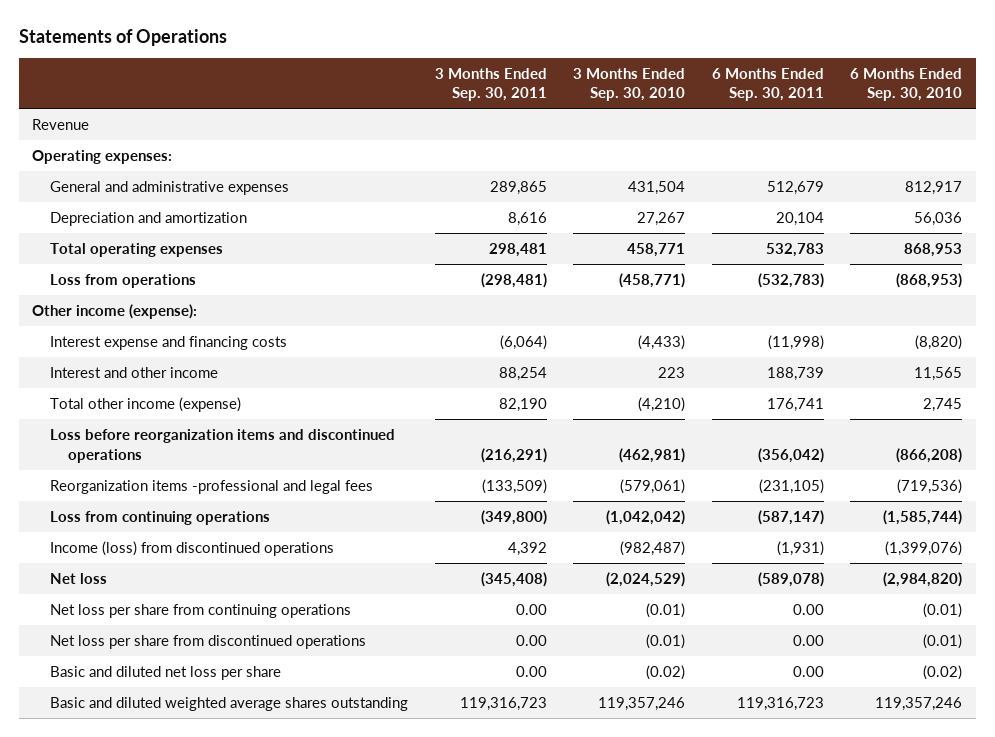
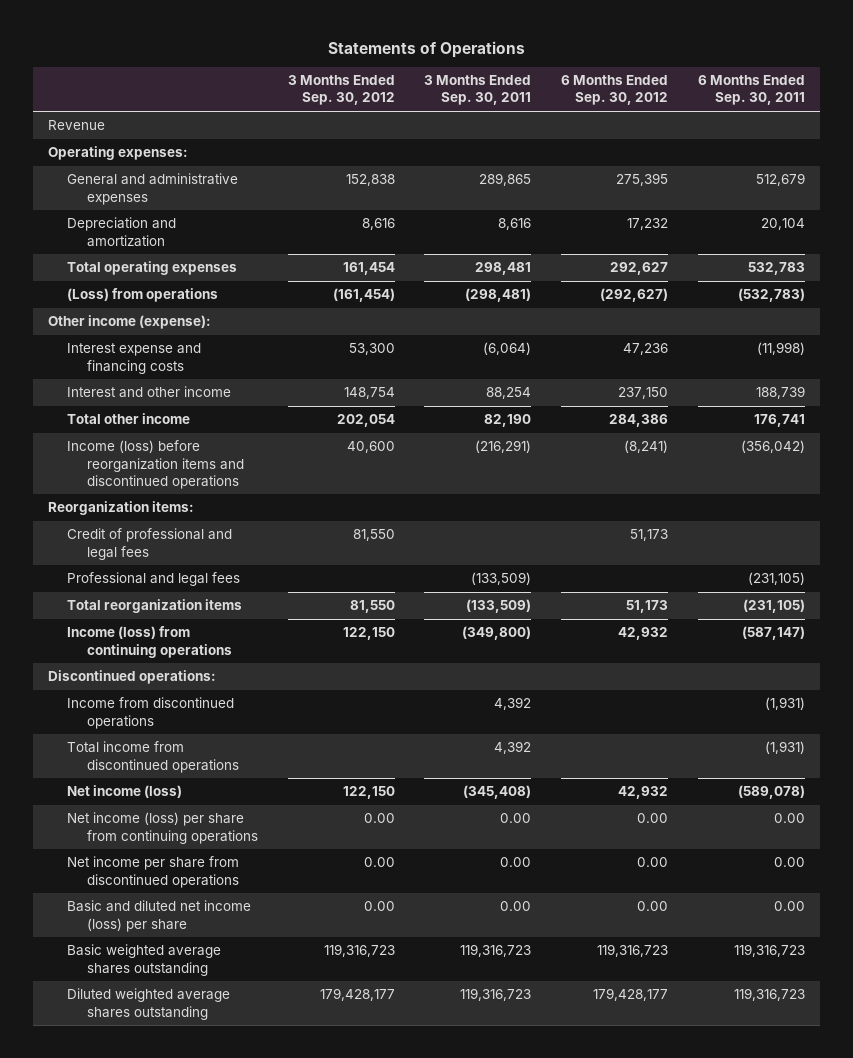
[573,67,686,102] 3 Months Ended Sep. 30, 2010 -> none
[850,67,963,102] 6 Months Ended Sep. 30, 2010 -> none
none -> [287,75,395,106] 3 Months Ended Sep. 30, 2012
none -> [561,75,669,106] 6 Months Ended Sep. 30, 2012
[50,274,197,289] Loss from operations -> [67,288,219,303] (Loss) from operations
[50,397,242,413] Total other income (expense) -> [67,413,191,425] Total other income
[50,429,396,463] Loss before reorganization items and discontinued operations -> [67,440,244,489] Income (loss) before reorganization items and discontinued operations
none -> [47,501,194,516] Reorganization items:
none -> [67,528,233,560] Credit of professional and legal fees
[50,480,374,495] Reorganization items -professional and legal fees -> [67,572,241,587] Professional and legal fees
none -> [67,599,243,614] Total reorganization items
[50,511,271,526] Loss from continuing operations -> [67,626,232,658] Income (loss) from continuing operations
none -> [47,670,216,685] Discontinued operations:
none -> [67,697,235,729] Income from discontinued operations
[50,541,335,557] Income (loss) from discontinued operations -> [67,741,239,773] Total income from discontinued operations
[50,573,108,585] Net loss -> [67,785,183,799] Net income (loss)
[50,604,352,619] Net loss per share from continuing operations -> [67,812,258,844] Net income (loss) per share from continuing operations
[50,635,367,650] Net loss per share from discontinued operations -> [67,856,240,888] Net income per share from discontinued operations
[50,666,282,681] Basic and diluted net loss per share -> [67,900,252,932] Basic and diluted net income (loss) per share
[50,697,409,712] Basic and diluted weighted average shares outstanding -> [67,944,222,976] Basic weighted average shares outstanding
none -> [67,988,231,1020] Diluted weighted average shares outstanding

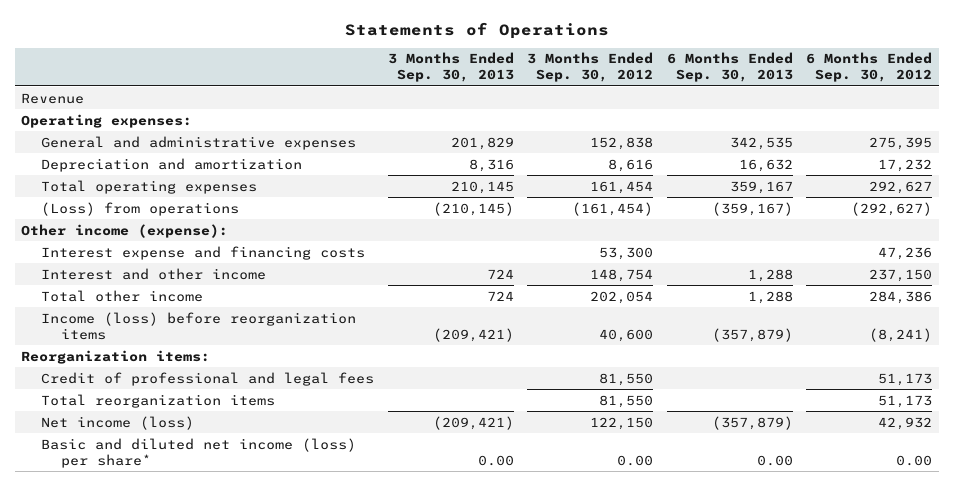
[424,75,532,106] 3 Months Ended Sep. 30, 2011 -> none
[698,75,806,106] 6 Months Ended Sep. 30, 2011 -> none
none -> [387,52,514,83] 3 Months Ended Sep. 30, 2013
none -> [666,52,793,83] 6 Months Ended Sep. 30, 2013
[67,440,244,489] Income (loss) before reorganization items and discontinued operations -> [41,311,357,340] Income (loss) before reorganization items
[67,572,241,587] Professional and legal fees -> none
[67,626,232,658] Income (loss) from continuing operations -> none
[47,670,216,685] Discontinued operations: -> none
[67,697,235,729] Income from discontinued operations -> none
[67,741,239,773] Total income from discontinued operations -> none
[67,812,258,844] Net income (loss) per share from continuing operations -> none
[67,856,240,888] Net income per share from discontinued operations -> none
[67,944,222,976] Basic weighted average shares outstanding -> none
[67,988,231,1020] Diluted weighted average shares outstanding -> none
[67,900,252,932] Basic and diluted net income (loss) per share -> [41,437,357,468] Basic and diluted net income (loss) per share*

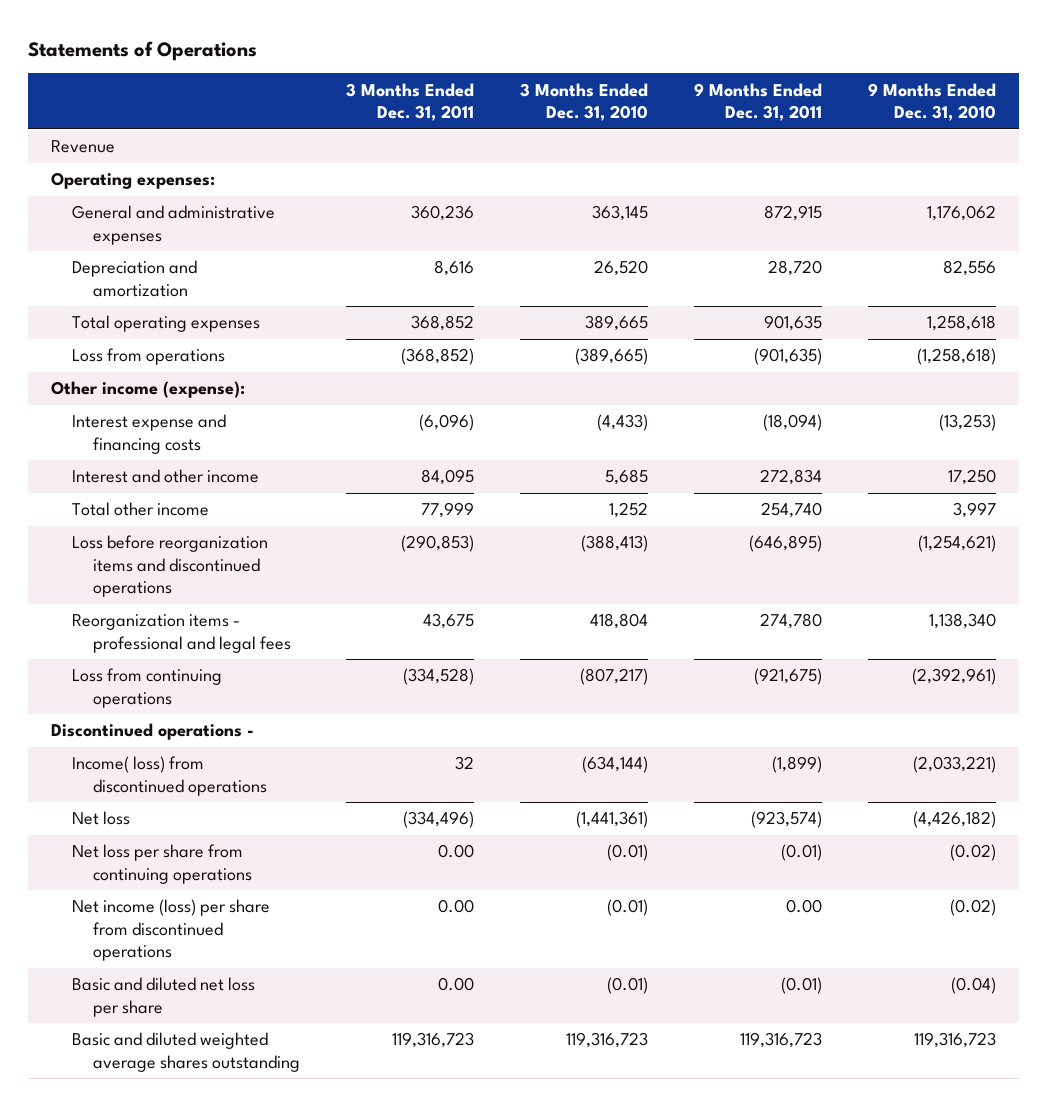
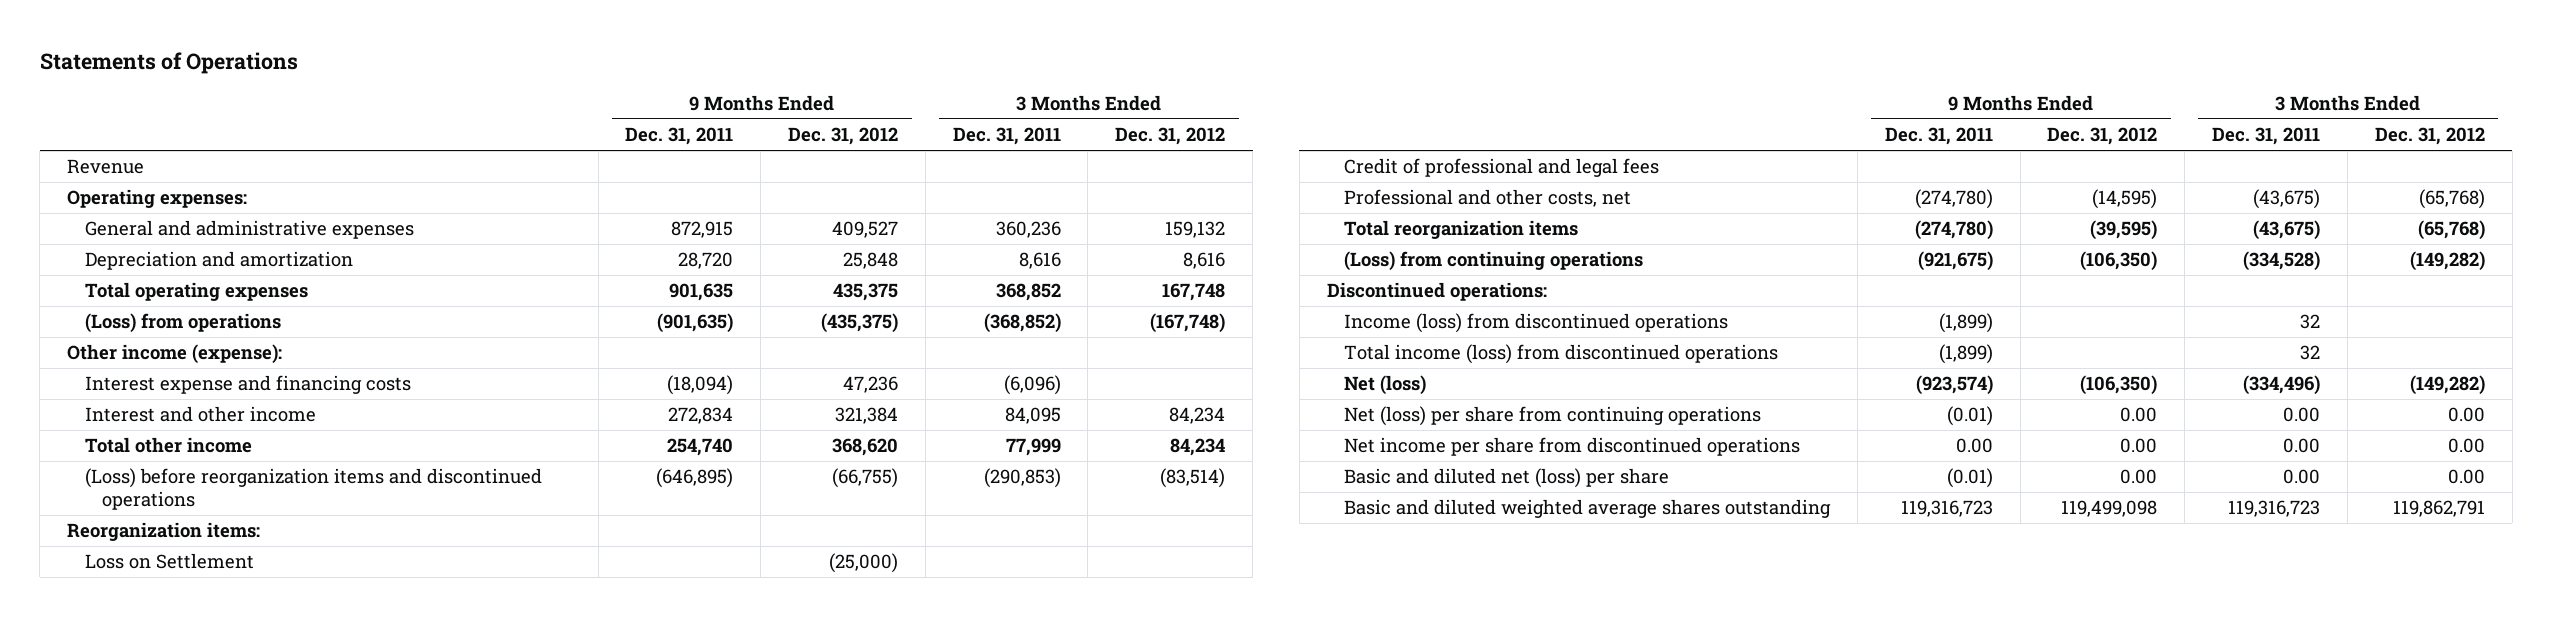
[520,82,649,122] 3 Months Ended Dec. 31, 2010 -> none
[868,82,997,122] 9 Months Ended Dec. 31, 2010 -> none
none -> [787,127,898,146] Dec. 31, 2012
none -> [1115,127,1226,146] Dec. 31, 2012
[72,348,226,366] Loss from operations -> [84,313,281,334] (Loss) from operations
[72,535,269,598] Loss before reorganization items and discontinued operations -> [84,468,542,511] (Loss) before reorganization items and discontinued operations
none -> [67,522,261,542] Reorganization items:
none -> [84,553,254,570] Loss on Settlement
none -> [1344,158,1660,178] Credit of professional and legal fees
[72,614,292,653] Reorganization items - professional and legal fees -> [1344,189,1632,208] Professional and other costs, net
[423,613,475,630] 43,675 -> [2253,189,2321,210] (43,675)
[760,613,823,630] 274,780 -> [1914,189,1993,210] (274,780)
none -> [1344,220,1579,240] Total reorganization items
[72,668,223,708] Loss from continuing operations -> [1344,251,1644,272] (Loss) from continuing operations
[50,723,254,741] Discontinued operations - -> [1326,282,1547,302] Discontinued operations:
none -> [1344,313,1729,334] Income (loss) from discontinued operations
[72,756,268,796] Income( loss) from discontinued operations -> [1344,344,1779,365] Total income (loss) from discontinued operations
[72,811,131,826] Net loss -> [1344,375,1427,396] Net (loss)
[72,844,253,884] Net loss per share from continuing operations -> [1344,406,1762,427] Net (loss) per share from continuing operations
[72,899,271,962] Net income (loss) per share from discontinued operations -> [1344,437,1801,457] Net income per share from discontinued operations
[72,977,256,1017] Basic and diluted net loss per share -> [1344,468,1670,489] Basic and diluted net (loss) per share

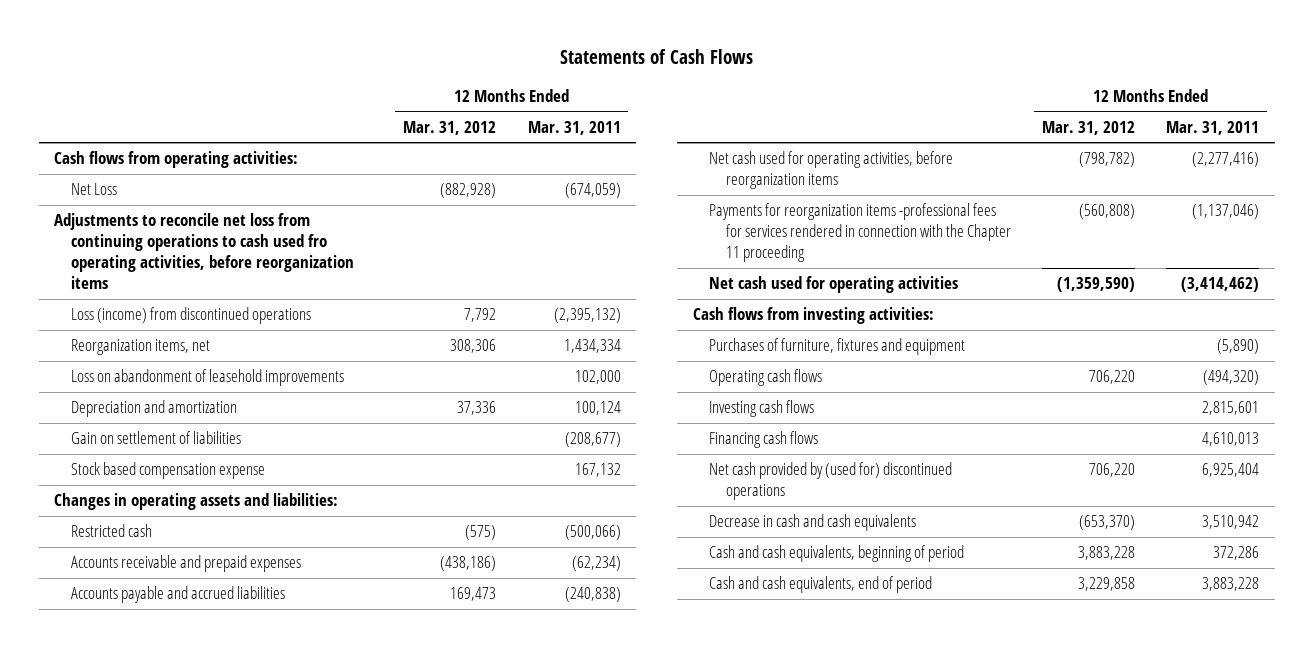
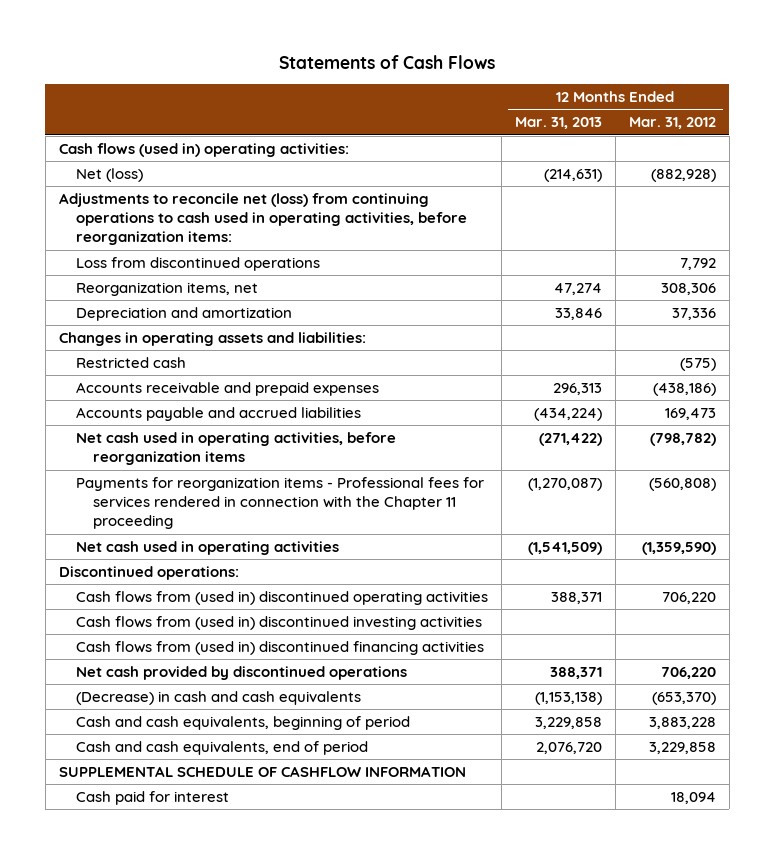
[527,120,621,135] Mar. 31, 2011 -> none
none -> [514,117,602,130] Mar. 31, 2013
[54,151,299,169] Cash flows from operating activities: -> [58,143,349,158] Cash flows (used in) operating activities:
[70,183,117,196] Net Loss -> [75,168,143,183] Net (loss)
[54,213,354,289] Adjustments to reconcile net loss from continuing operations to cash used fro operating activities, before reorganization items -> [58,193,467,246] Adjustments to reconcile net (loss) from continuing operations to cash used in operating activities, before reorganization items:
[70,307,311,325] Loss (income) from discontinued operations -> [75,257,320,272] Loss from discontinued operations
[70,369,344,387] Loss on abandonment of leasehold improvements -> none
[70,431,241,445] Gain on settlement of liabilities -> none
[70,462,265,480] Stock based compensation expense -> none
[692,307,934,325] Cash flows from investing activities: -> none
[709,338,966,356] Purchases of furniture, fixtures and equipment -> none
[709,151,954,190] Net cash used for operating activities, before reorganization items -> [75,432,396,466] Net cash used in operating activities, before reorganization items
[709,203,1011,263] Payments for reorganization items -professional fees for services rendered in connection with the Chapter 11 proceeding -> [75,477,484,530] Payments for reorganization items - Professional fees for services rendered in connection with the Chapter 11 proceeding
[709,276,959,294] Net cash used for operating activities -> [75,541,339,556] Net cash used in operating activities
none -> [58,566,239,581] Discontinued operations:
[709,369,823,387] Operating cash flows -> [75,591,488,606] Cash flows from (used in) discontinued operating activities
[709,400,815,418] Investing cash flows -> [75,616,482,631] Cash flows from (used in) discontinued investing activities
[709,431,819,449] Financing cash flows -> [75,641,484,656] Cash flows from (used in) discontinued financing activities
[709,462,953,501] Net cash provided by (used for) discontinued operations -> [75,666,407,681] Net cash provided by discontinued operations
[709,514,917,532] Decrease in cash and cash equivalents -> [75,691,361,706] (Decrease) in cash and cash equivalents
none -> [58,766,466,778] SUPPLEMENTAL SCHEDULE OF CASHFLOW INFORMATION
none -> [75,791,229,806] Cash paid for interest

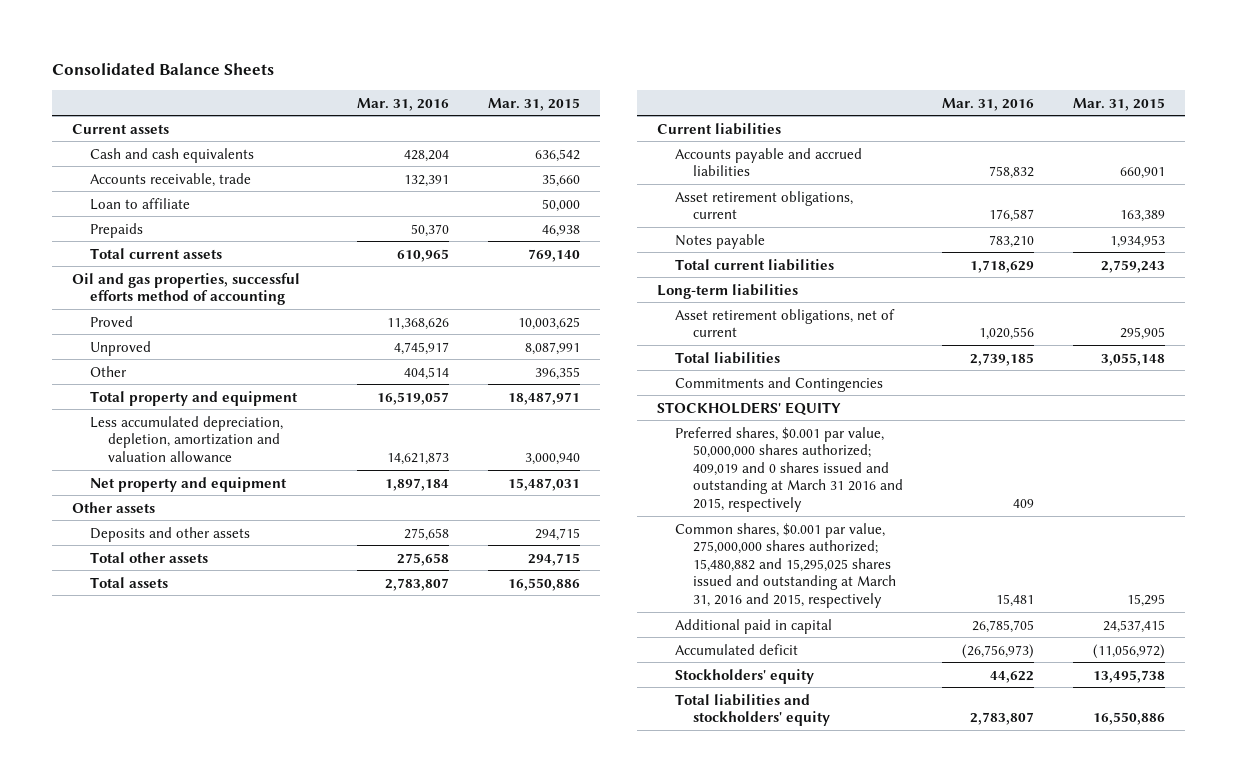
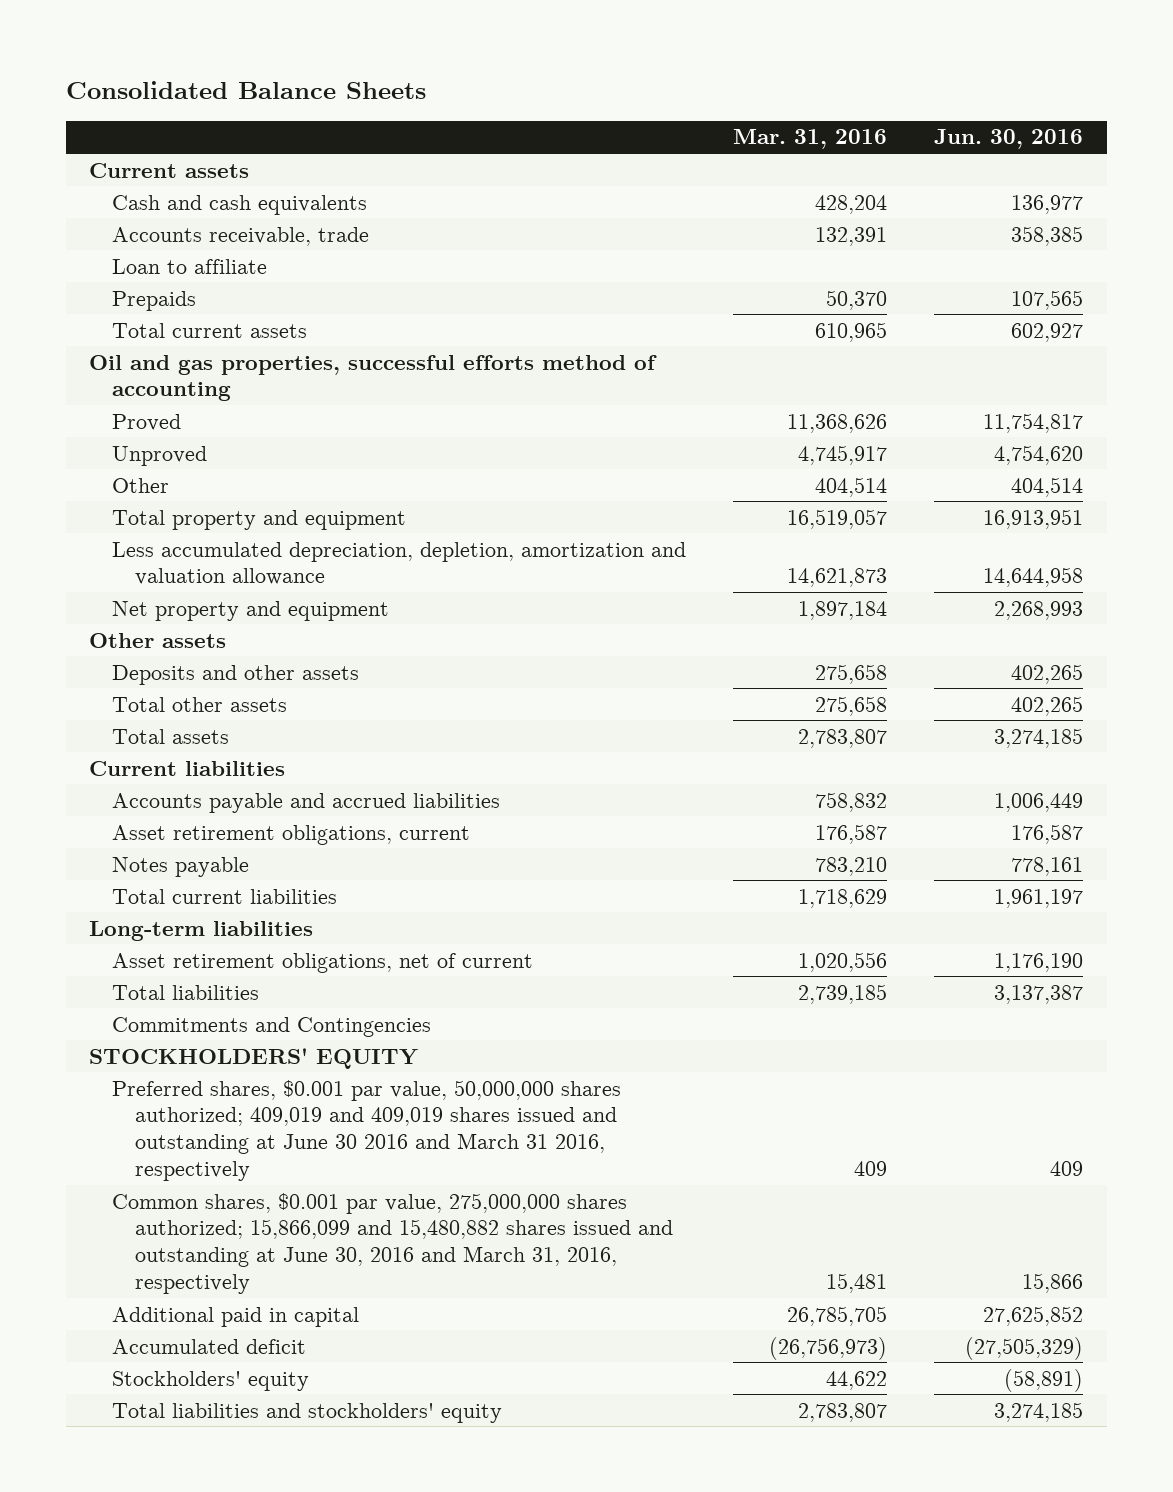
[488,97,581,111] Mar. 31, 2015 -> none
none -> [934,129,1084,150] Jun. 30, 2016
[674,426,903,513] Preferred shares, $0.001 par value, 50,000,000 shares authorized; 409,019 and 0 shares issued and outstanding at March 31 2016 and 2015, respectively -> [112,1079,622,1181] Preferred shares, $0.001 par value, 50,000,000 shares authorized; 409,019 and 409,019 shares issued and outstanding at June 30 2016 and March 31 2016, respectively
[674,522,896,609] Common shares, $0.001 par value, 275,000,000 shares authorized; 15,480,882 and 15,295,025 shares issued and outstanding at March 31, 2016 and 2015, respectively -> [112,1192,674,1294] Common shares, $0.001 par value, 275,000,000 shares authorized; 15,866,099 and 15,480,882 shares issued and outstanding at June 30, 2016 and March 31, 2016, respectively

